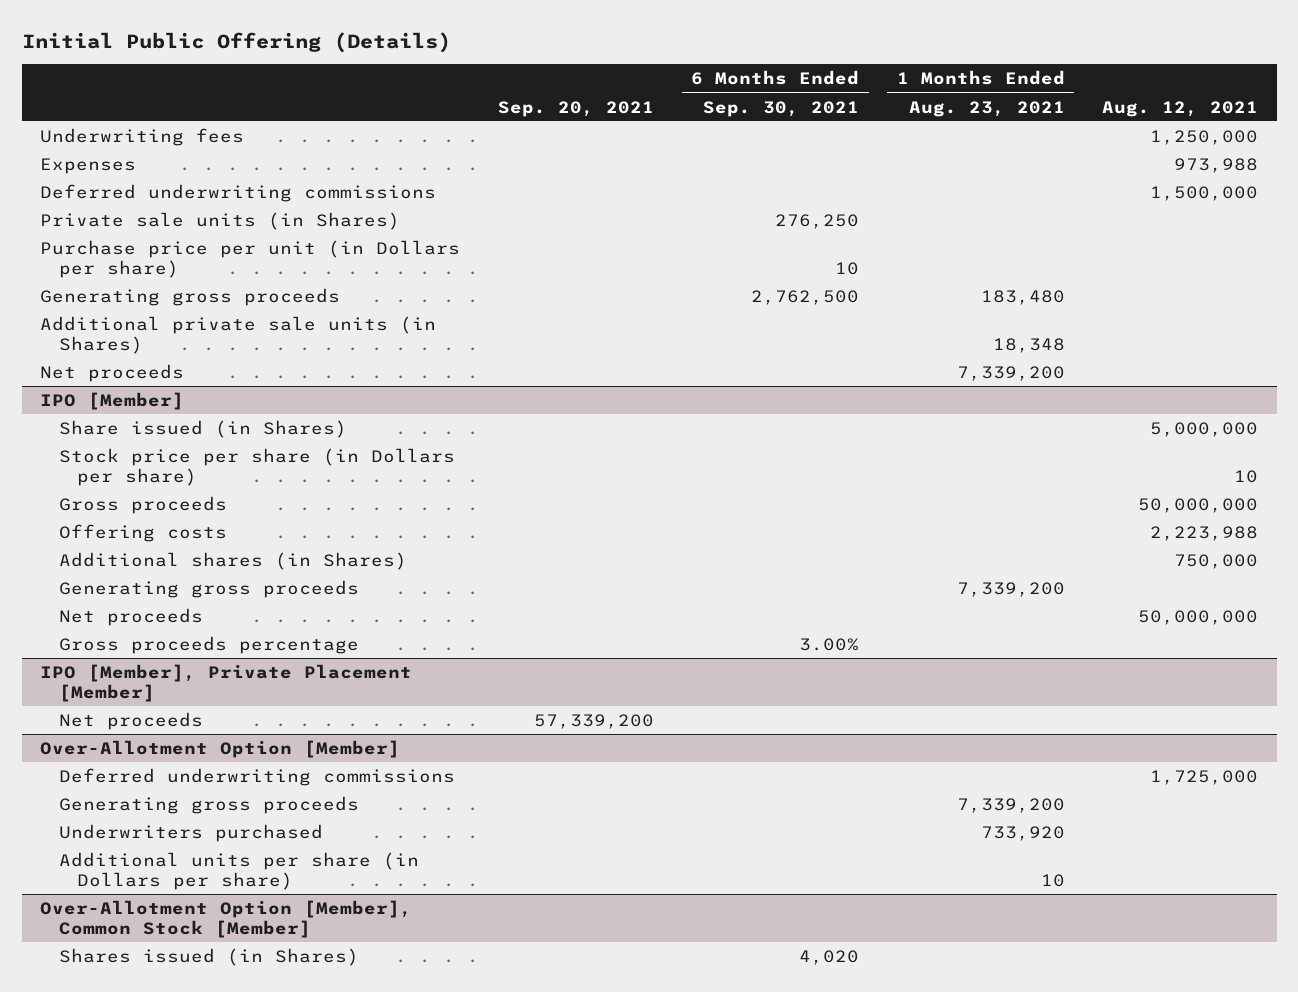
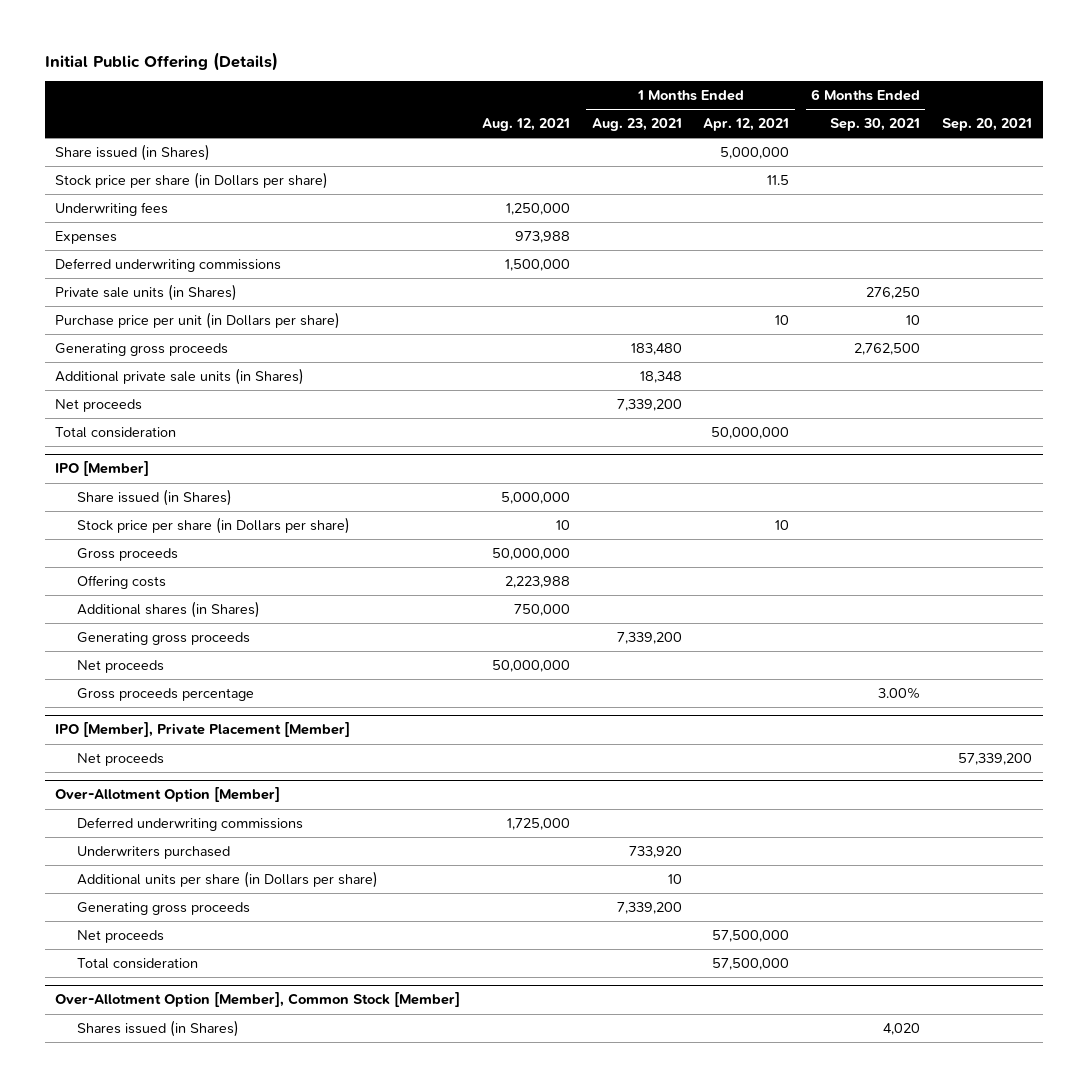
none -> [703,117,790,131] Apr. 12, 2021
none -> [55,143,211,161] Share issued (in Shares)
none -> [55,171,329,189] Stock price per share (in Dollars per share)
none -> [55,426,177,438] Total consideration
[58,795,359,814] Generating gross proceeds -> [76,901,250,915] Generating gross proceeds
none -> [76,929,164,943] Net proceeds
none -> [76,957,198,969] Total consideration

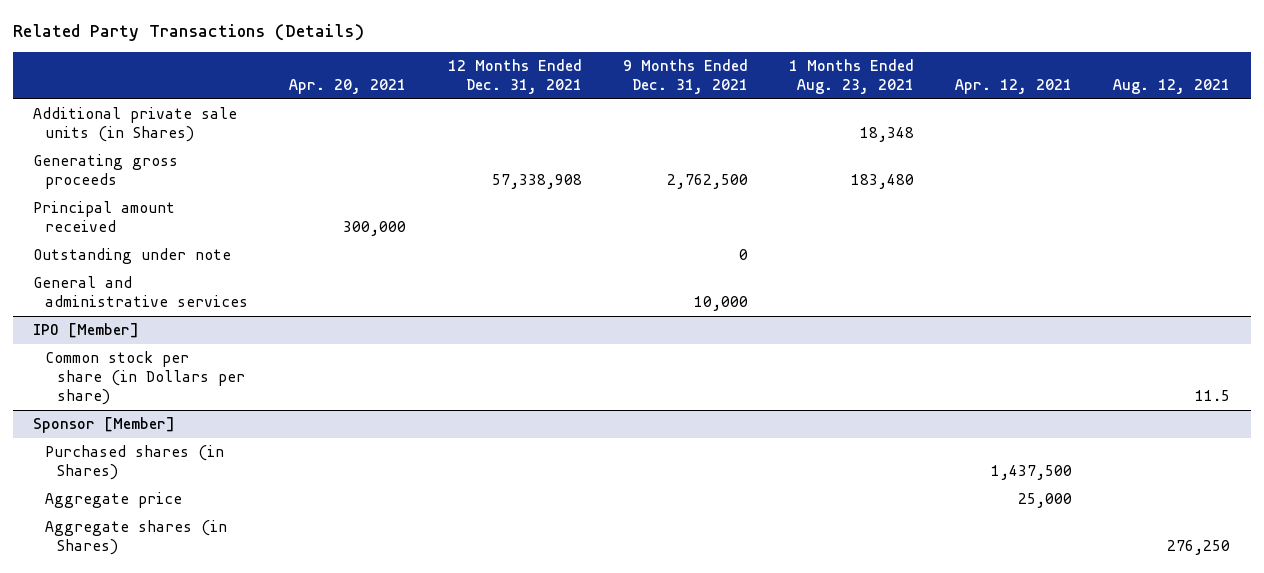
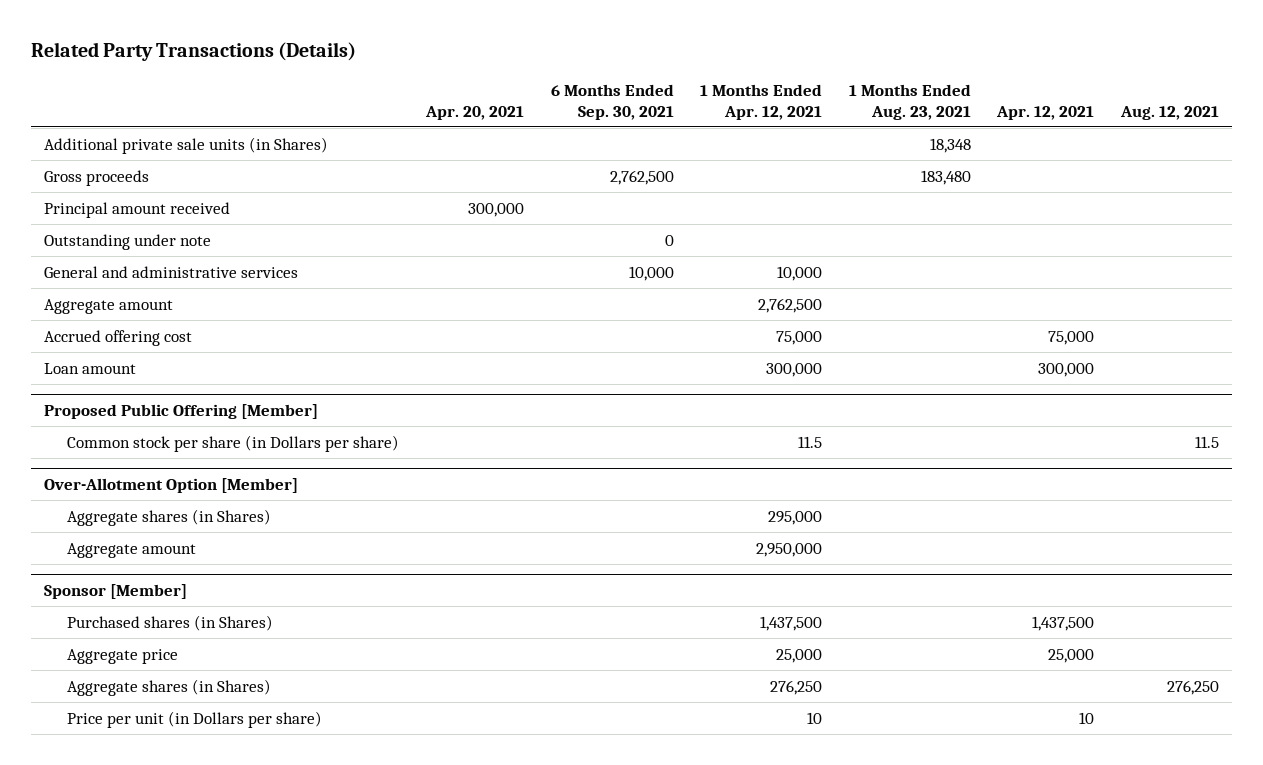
[447,59,582,95] 12 Months Ended Dec. 31, 2021 -> none
[622,59,748,95] 9 Months Ended Dec. 31, 2021 -> none
none -> [550,83,674,120] 6 Months Ended Sep. 30, 2021
none -> [700,83,823,120] 1 Months Ended Apr. 12, 2021
[33,154,179,190] Generating gross proceeds -> [43,169,149,186] Gross proceeds
none -> [43,298,173,314] Aggregate amount
none -> [43,329,192,346] Accrued offering cost
none -> [43,362,136,374] Loan amount
[33,323,140,339] IPO [Member] -> [43,404,318,420] Proposed Public Offering [Member]
none -> [43,478,298,494] Over-Allotment Option [Member]
none -> [67,508,272,526] Aggregate shares (in Shares)
none -> [67,542,197,558] Aggregate amount
none -> [67,710,323,728] Price per unit (in Dollars per share)

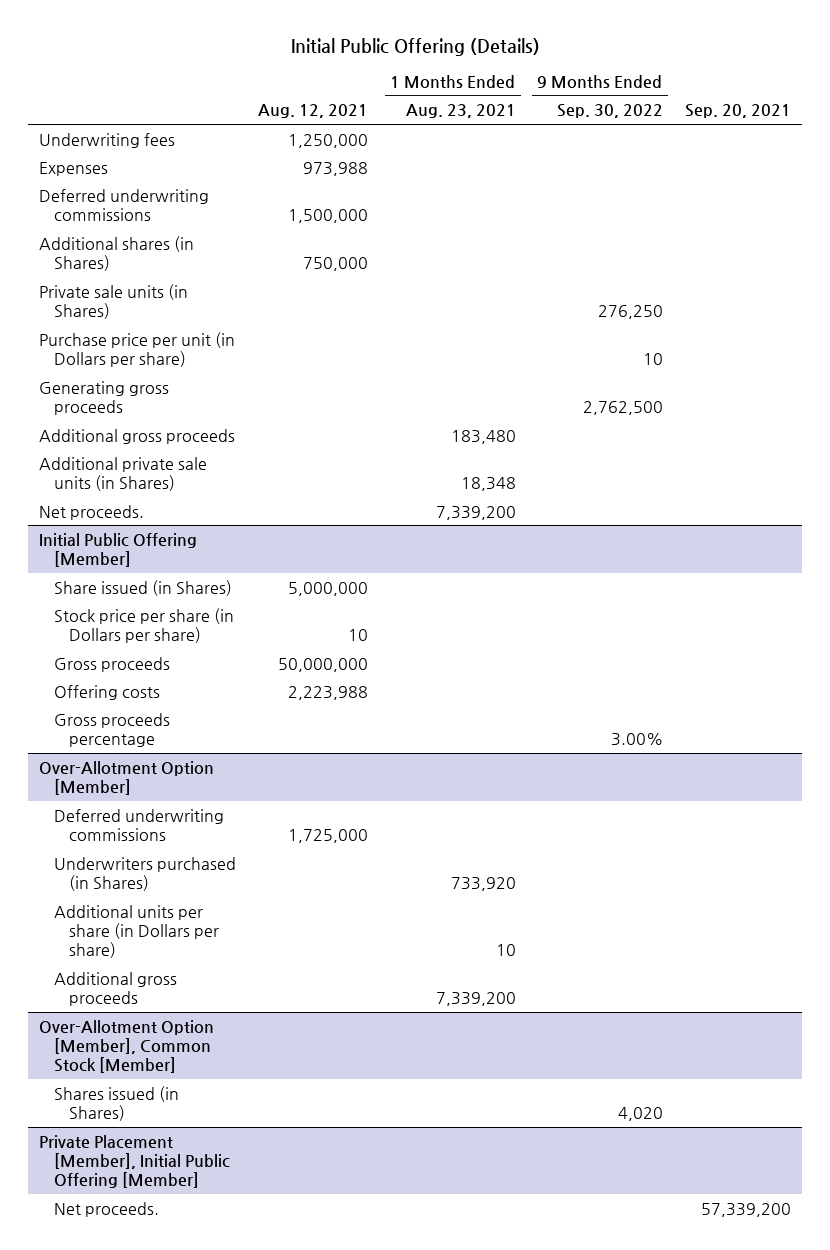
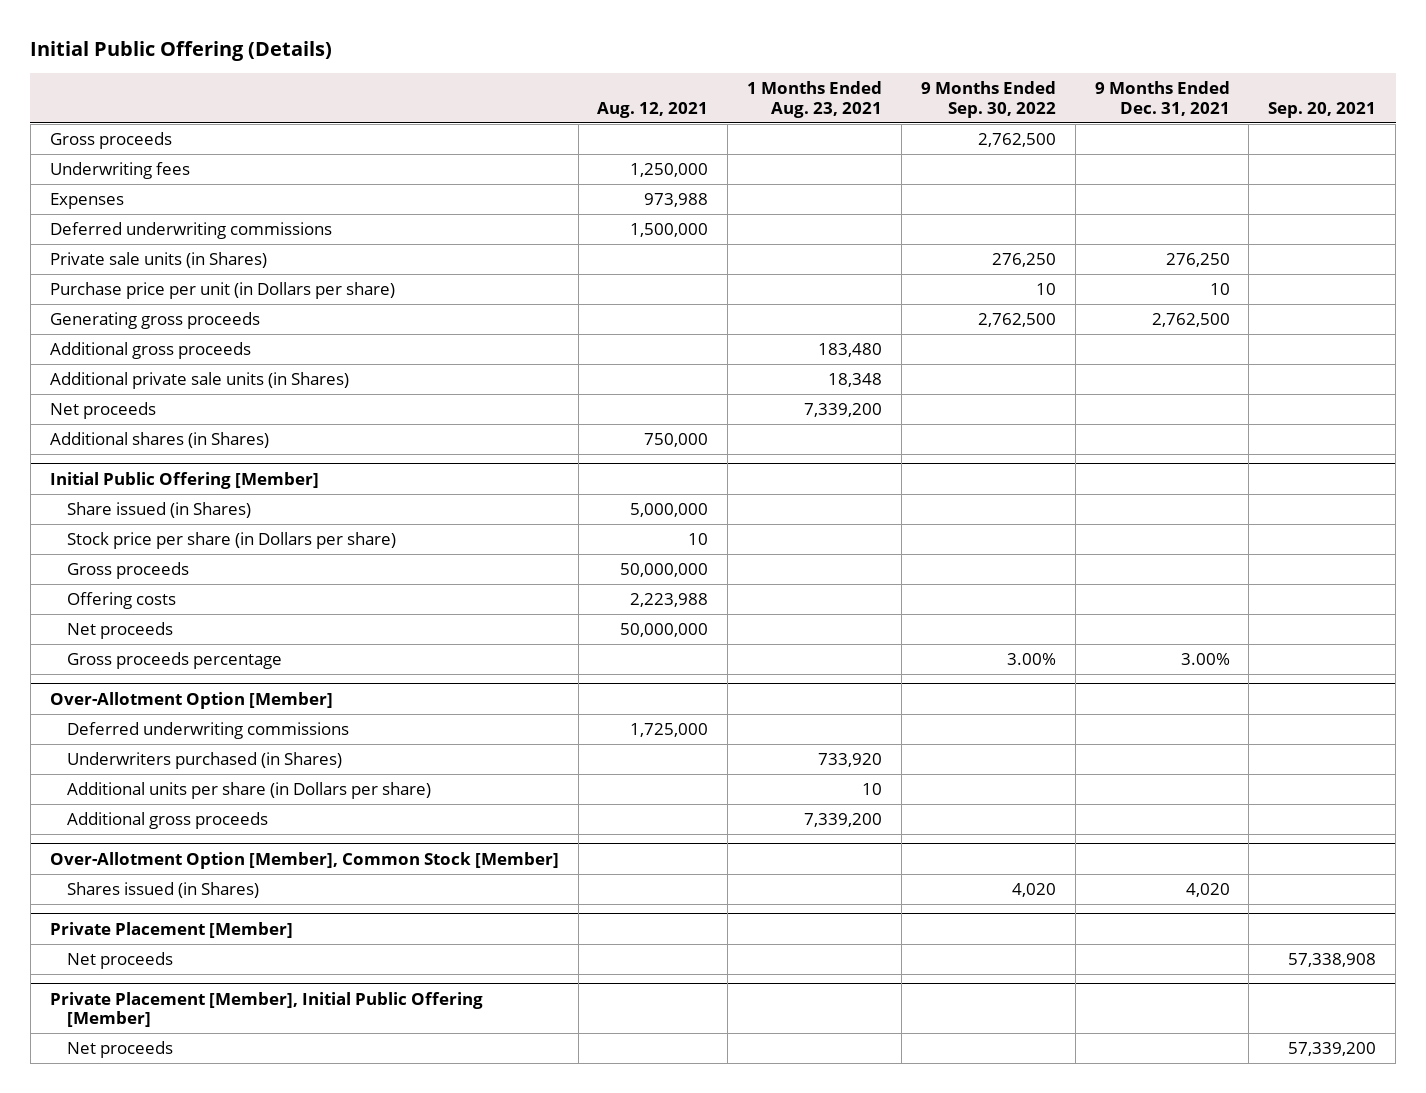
none -> [1094,81,1230,116] 9 Months Ended Dec. 31, 2021
none -> [49,131,172,149] Gross proceeds
[39,504,145,520] Net proceeds. -> [49,401,156,419] Net proceeds
[39,235,195,271] Additional shares (in Shares) -> [49,431,269,448] Additional shares (in Shares)
none -> [66,621,173,639] Net proceeds
none -> [49,921,293,938] Private Placement [Member]
none -> [66,951,173,969] Net proceeds
[54,1201,160,1217] Net proceeds. -> [66,1040,173,1058] Net proceeds

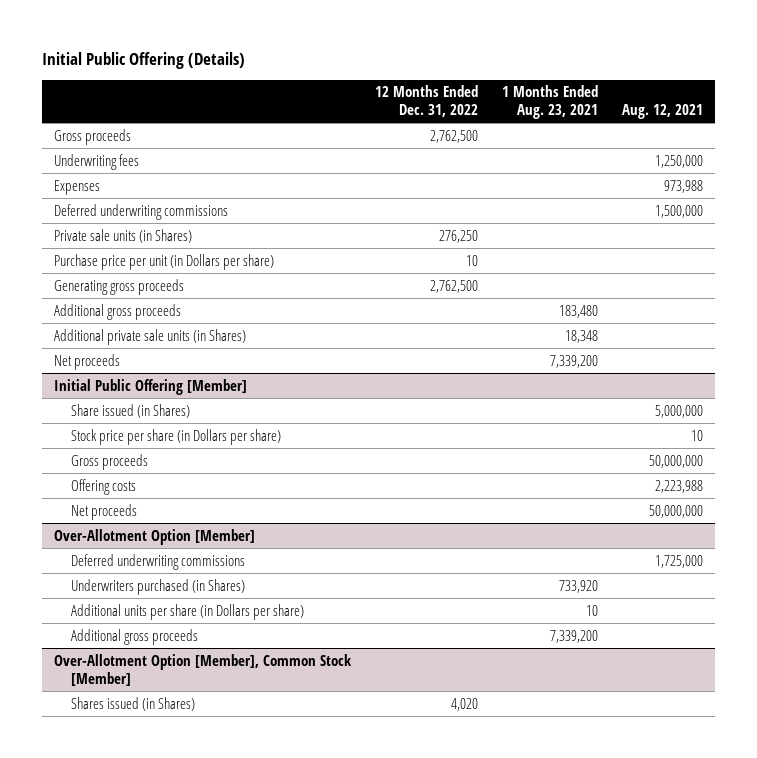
[920,81,1056,118] 9 Months Ended Sep. 30, 2022 -> none
[1094,81,1230,116] 9 Months Ended Dec. 31, 2021 -> none
[1268,101,1377,118] Sep. 20, 2021 -> none
none -> [374,85,478,118] 12 Months Ended Dec. 31, 2022
[49,431,269,448] Additional shares (in Shares) -> none
[66,651,282,669] Gross proceeds percentage -> none
[49,921,293,938] Private Placement [Member] -> none
[66,951,173,969] Net proceeds -> none
[49,991,483,1028] Private Placement [Member], Initial Public Offering [Member] -> none
[66,1040,173,1058] Net proceeds -> none

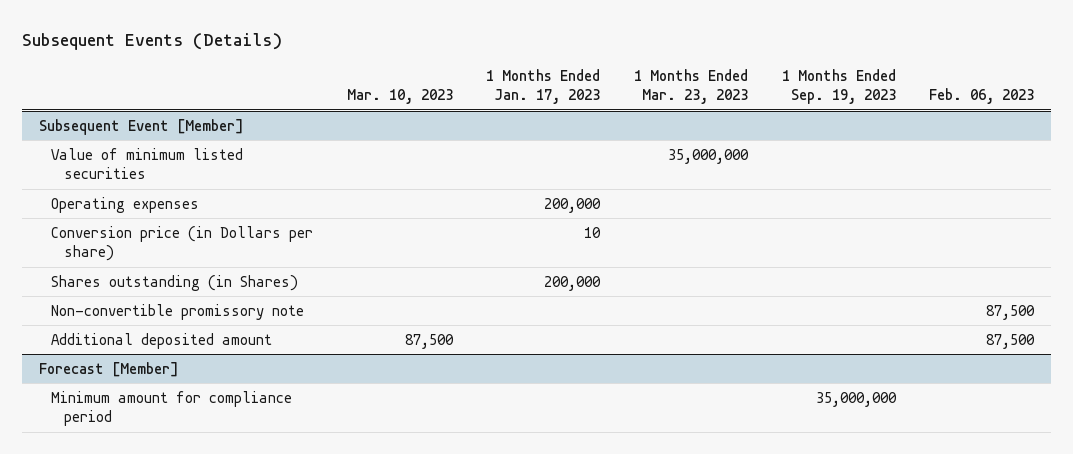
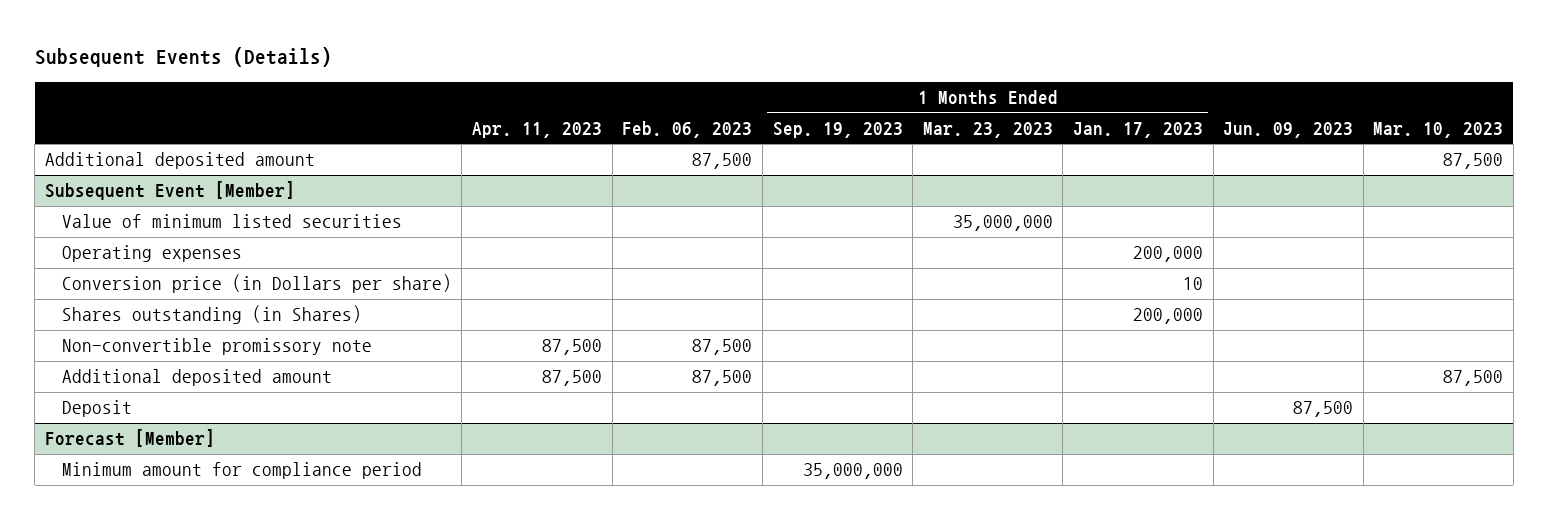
none -> [472,121,603,138] Apr. 11, 2023
none -> [1223,121,1354,138] Jun. 09, 2023
none -> [44,152,315,170] Additional deposited amount
none -> [61,400,132,418] Deposit

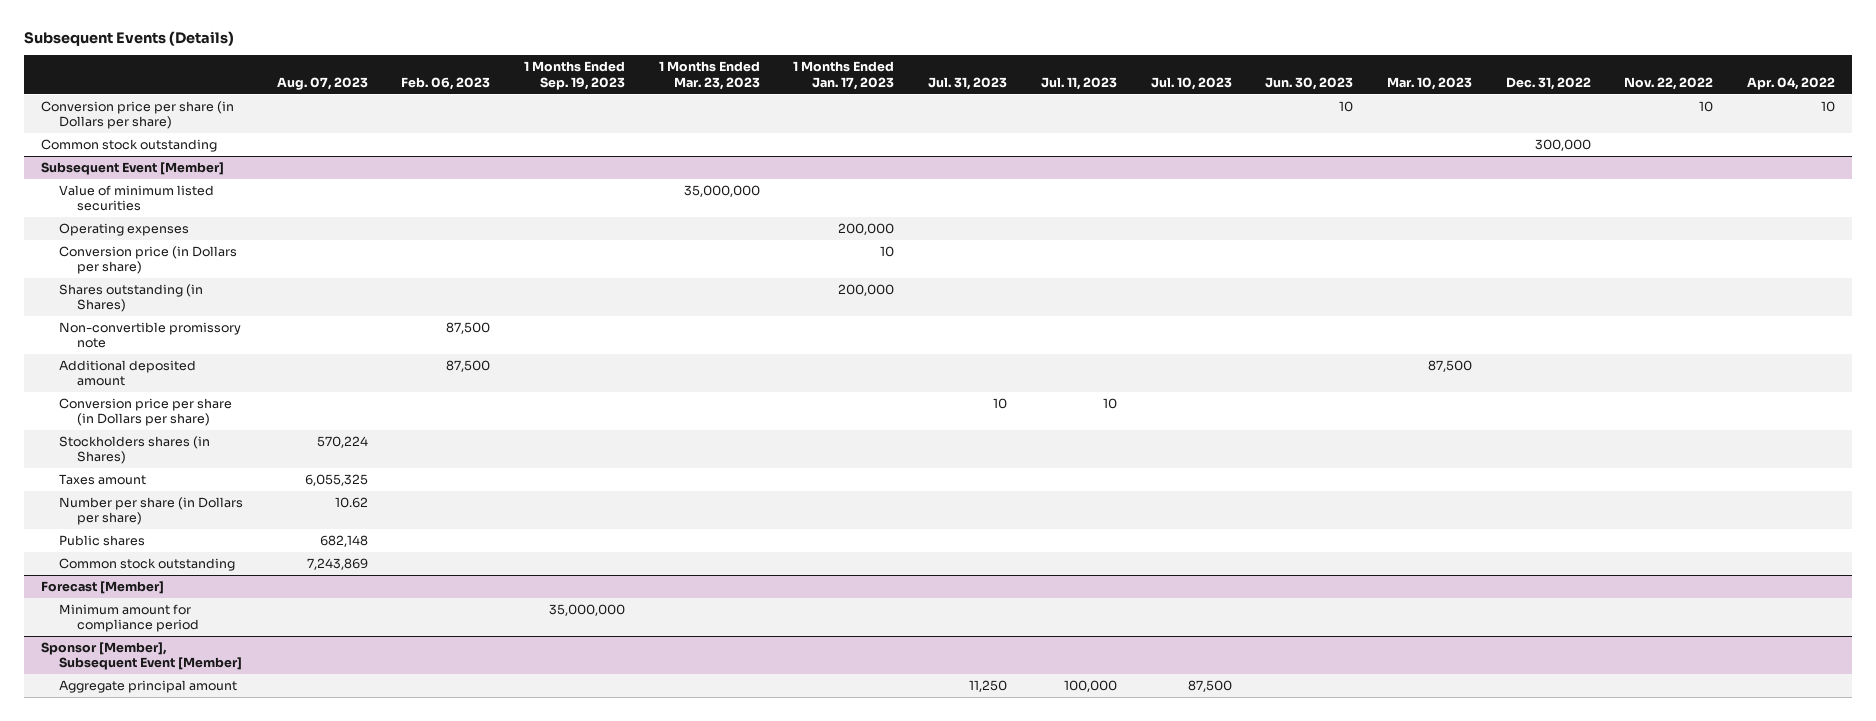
[472,121,603,138] Apr. 11, 2023 -> none
[1223,121,1354,138] Jun. 09, 2023 -> none
none -> [276,76,368,90] Aug. 07, 2023
none -> [928,76,1008,90] Jul. 31, 2023
none -> [1040,76,1117,90] Jul. 11, 2023
none -> [1150,76,1232,90] Jul. 10, 2023
none -> [1265,76,1354,90] Jun. 30, 2023
none -> [1505,76,1591,90] Dec. 31, 2022
none -> [1624,76,1714,90] Nov. 22, 2022
none -> [1747,76,1836,90] Apr. 04, 2022
[44,152,315,170] Additional deposited amount -> none
none -> [40,101,234,130] Conversion price per share (in Dollars per share)
none -> [40,139,217,153] Common stock outstanding
[61,400,132,418] Deposit -> none
none -> [58,398,232,427] Conversion price per share (in Dollars per share)
none -> [58,436,210,465] Stockholders shares (in Shares)
none -> [58,474,146,486] Taxes amount
none -> [58,497,243,526] Number per share (in Dollars per share)
none -> [58,535,145,547] Public shares
none -> [58,558,235,572] Common stock outstanding
none -> [40,642,242,671] Sponsor [Member], Subsequent Event [Member]
none -> [58,680,237,694] Aggregate principal amount

